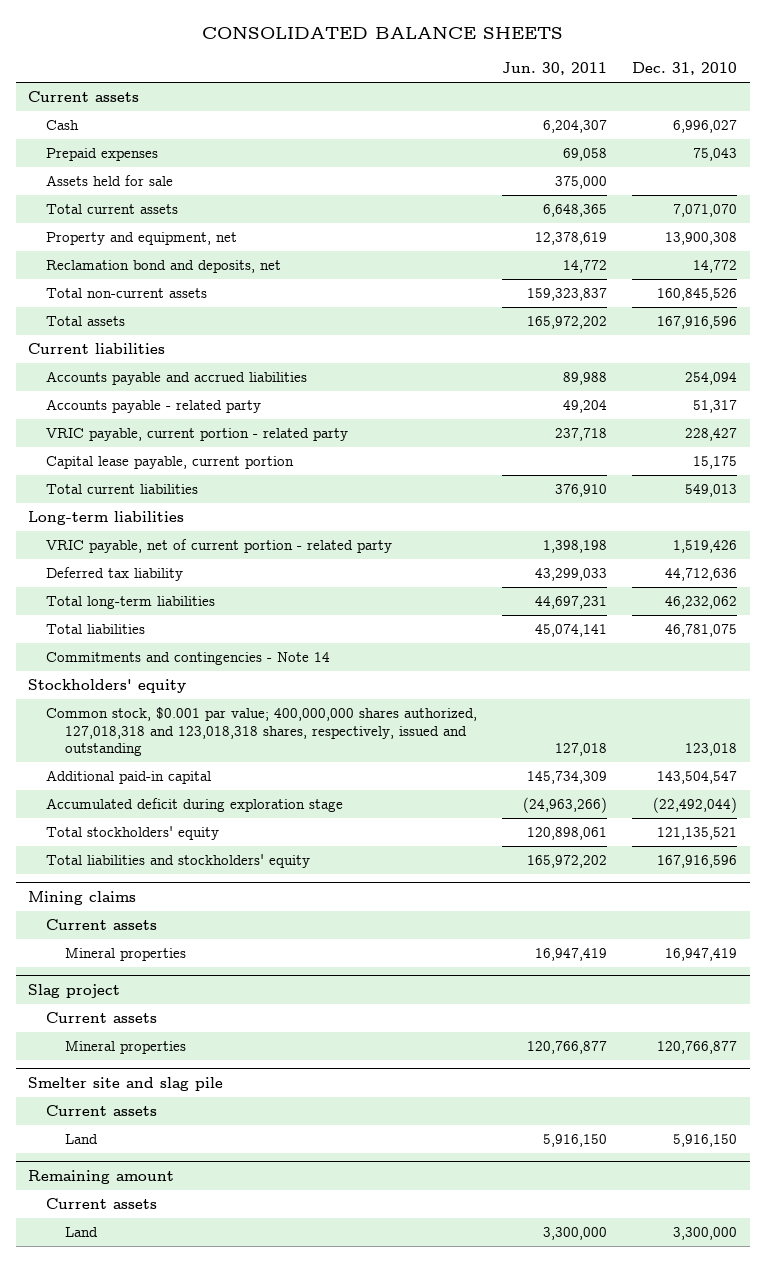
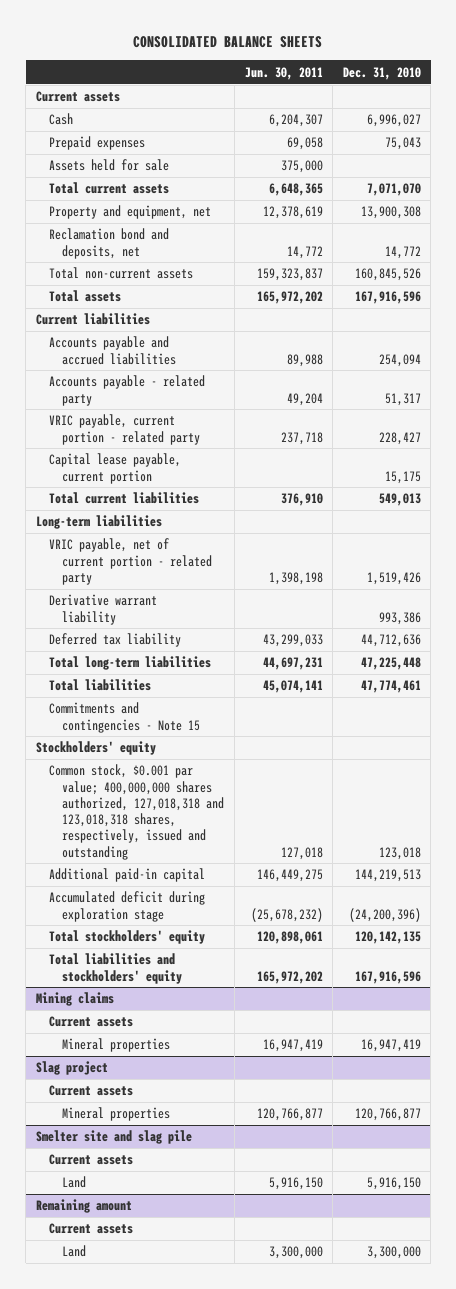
none -> [49,594,158,625] Derivative warrant liability
[665,596,738,610] 46,232,062 -> [360,657,421,671] 47,225,448
[665,624,738,638] 46,781,075 -> [360,680,421,694] 47,774,461
[46,652,331,666] Commitments and contingencies - Note 14 -> [49,702,201,733] Commitments and contingencies - Note 15
[527,771,608,785] 145,734,309 -> [256,869,323,883] 146,449,275
[657,771,738,785] 143,504,547 -> [354,869,421,883] 144,219,513
[523,797,608,814] (24,963,266) -> [250,907,323,922] (25,678,232)
[653,797,738,814] (22,492,044) -> [348,907,421,922] (24,200,396)
[657,827,738,841] 121,135,521 -> [354,931,421,945] 120,142,135

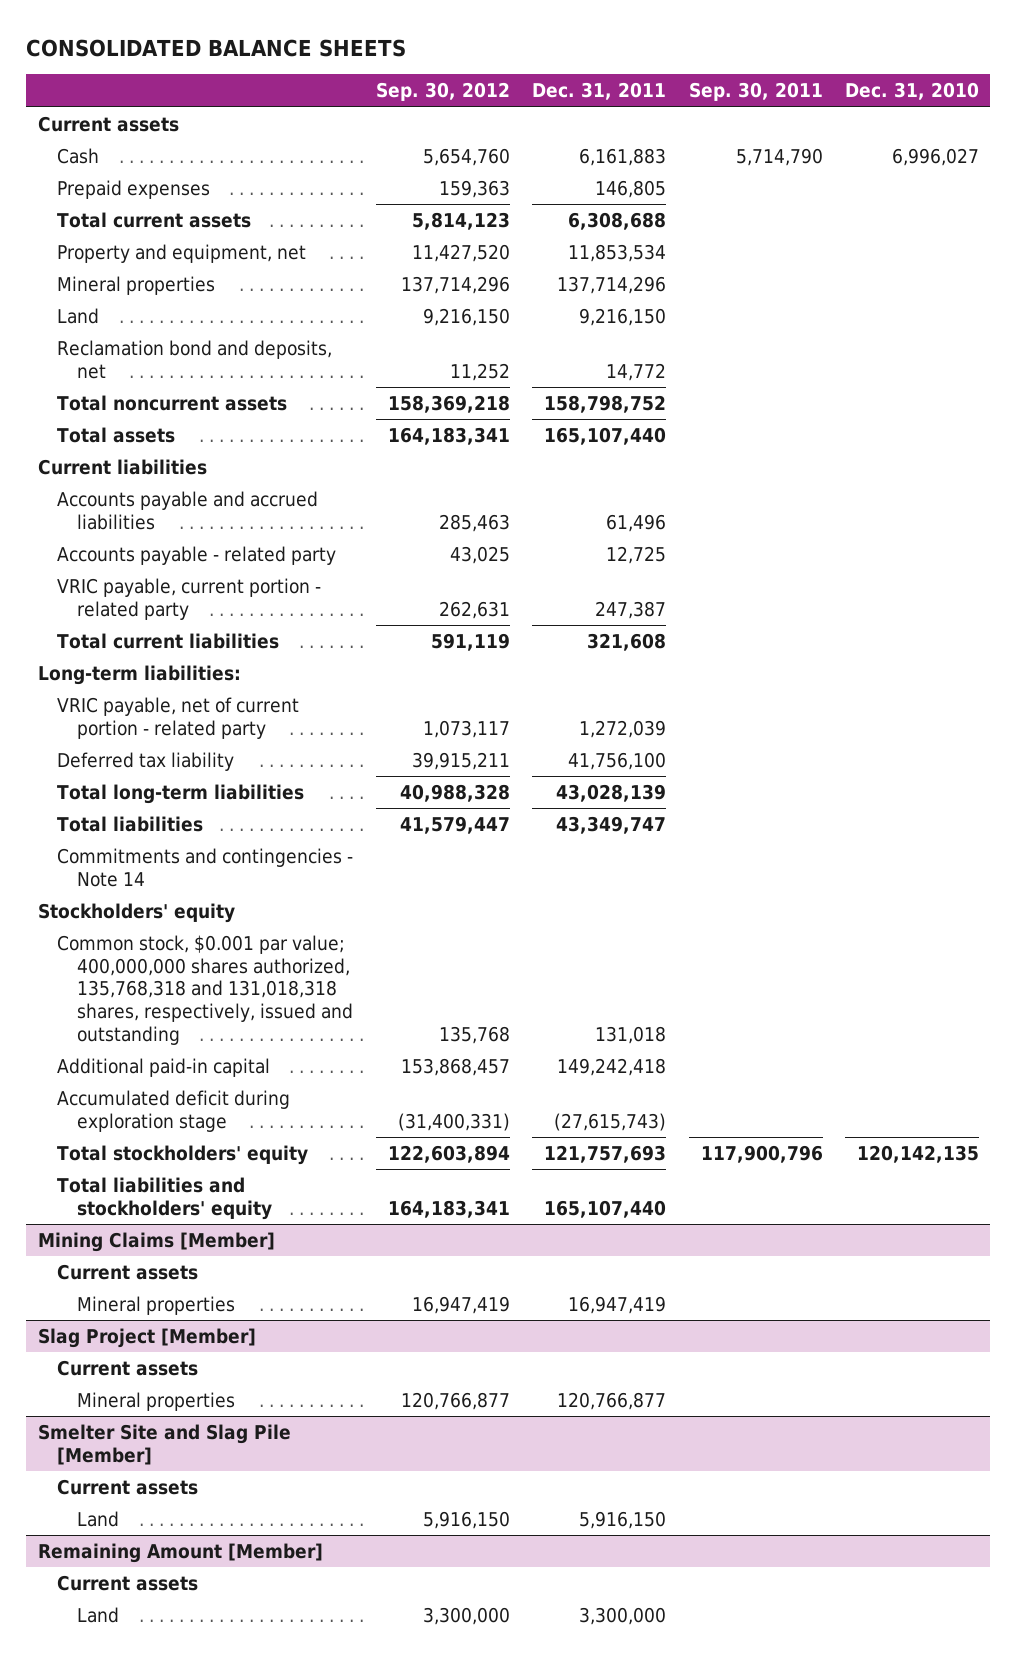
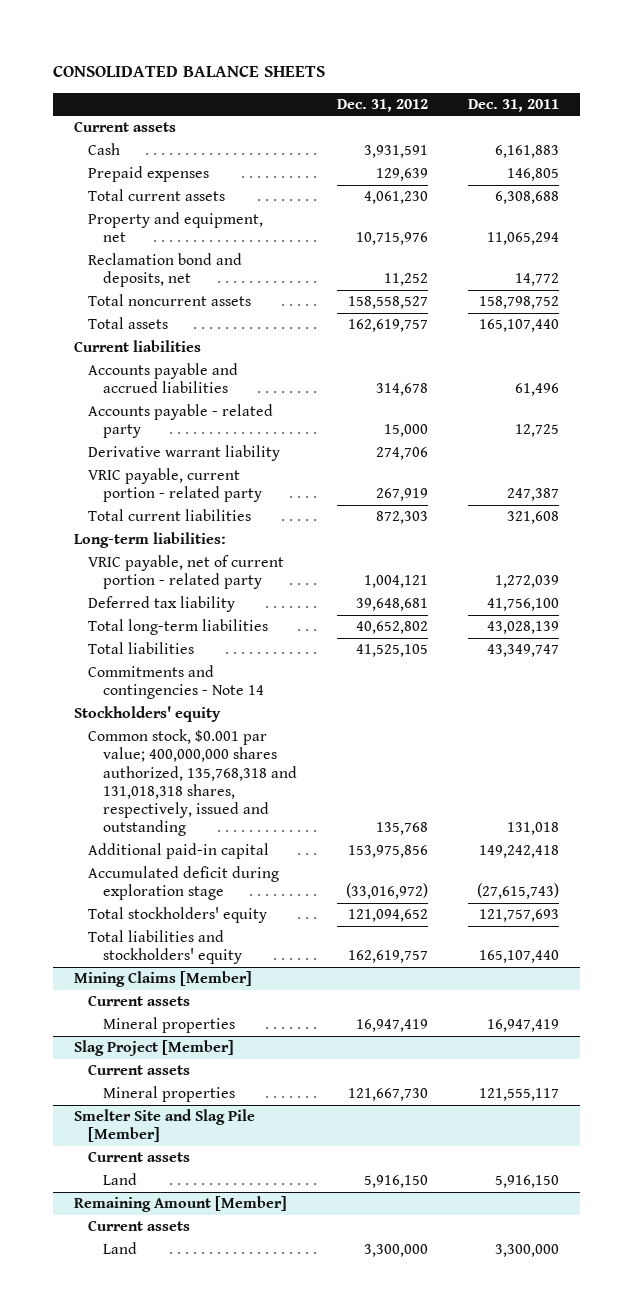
[375,82,510,102] Sep. 30, 2012 -> none
[688,82,823,102] Sep. 30, 2011 -> none
[845,82,980,101] Dec. 31, 2010 -> none
none -> [337,98,429,112] Dec. 31, 2012
[57,276,216,296] Mineral properties -> none
[57,308,100,325] Land -> none
[568,244,667,263] 11,853,534 -> [487,232,560,246] 11,065,294
none -> [88,445,281,462] Derivative warrant liability
[557,1392,667,1411] 120,766,877 -> [479,1088,560,1102] 121,555,117

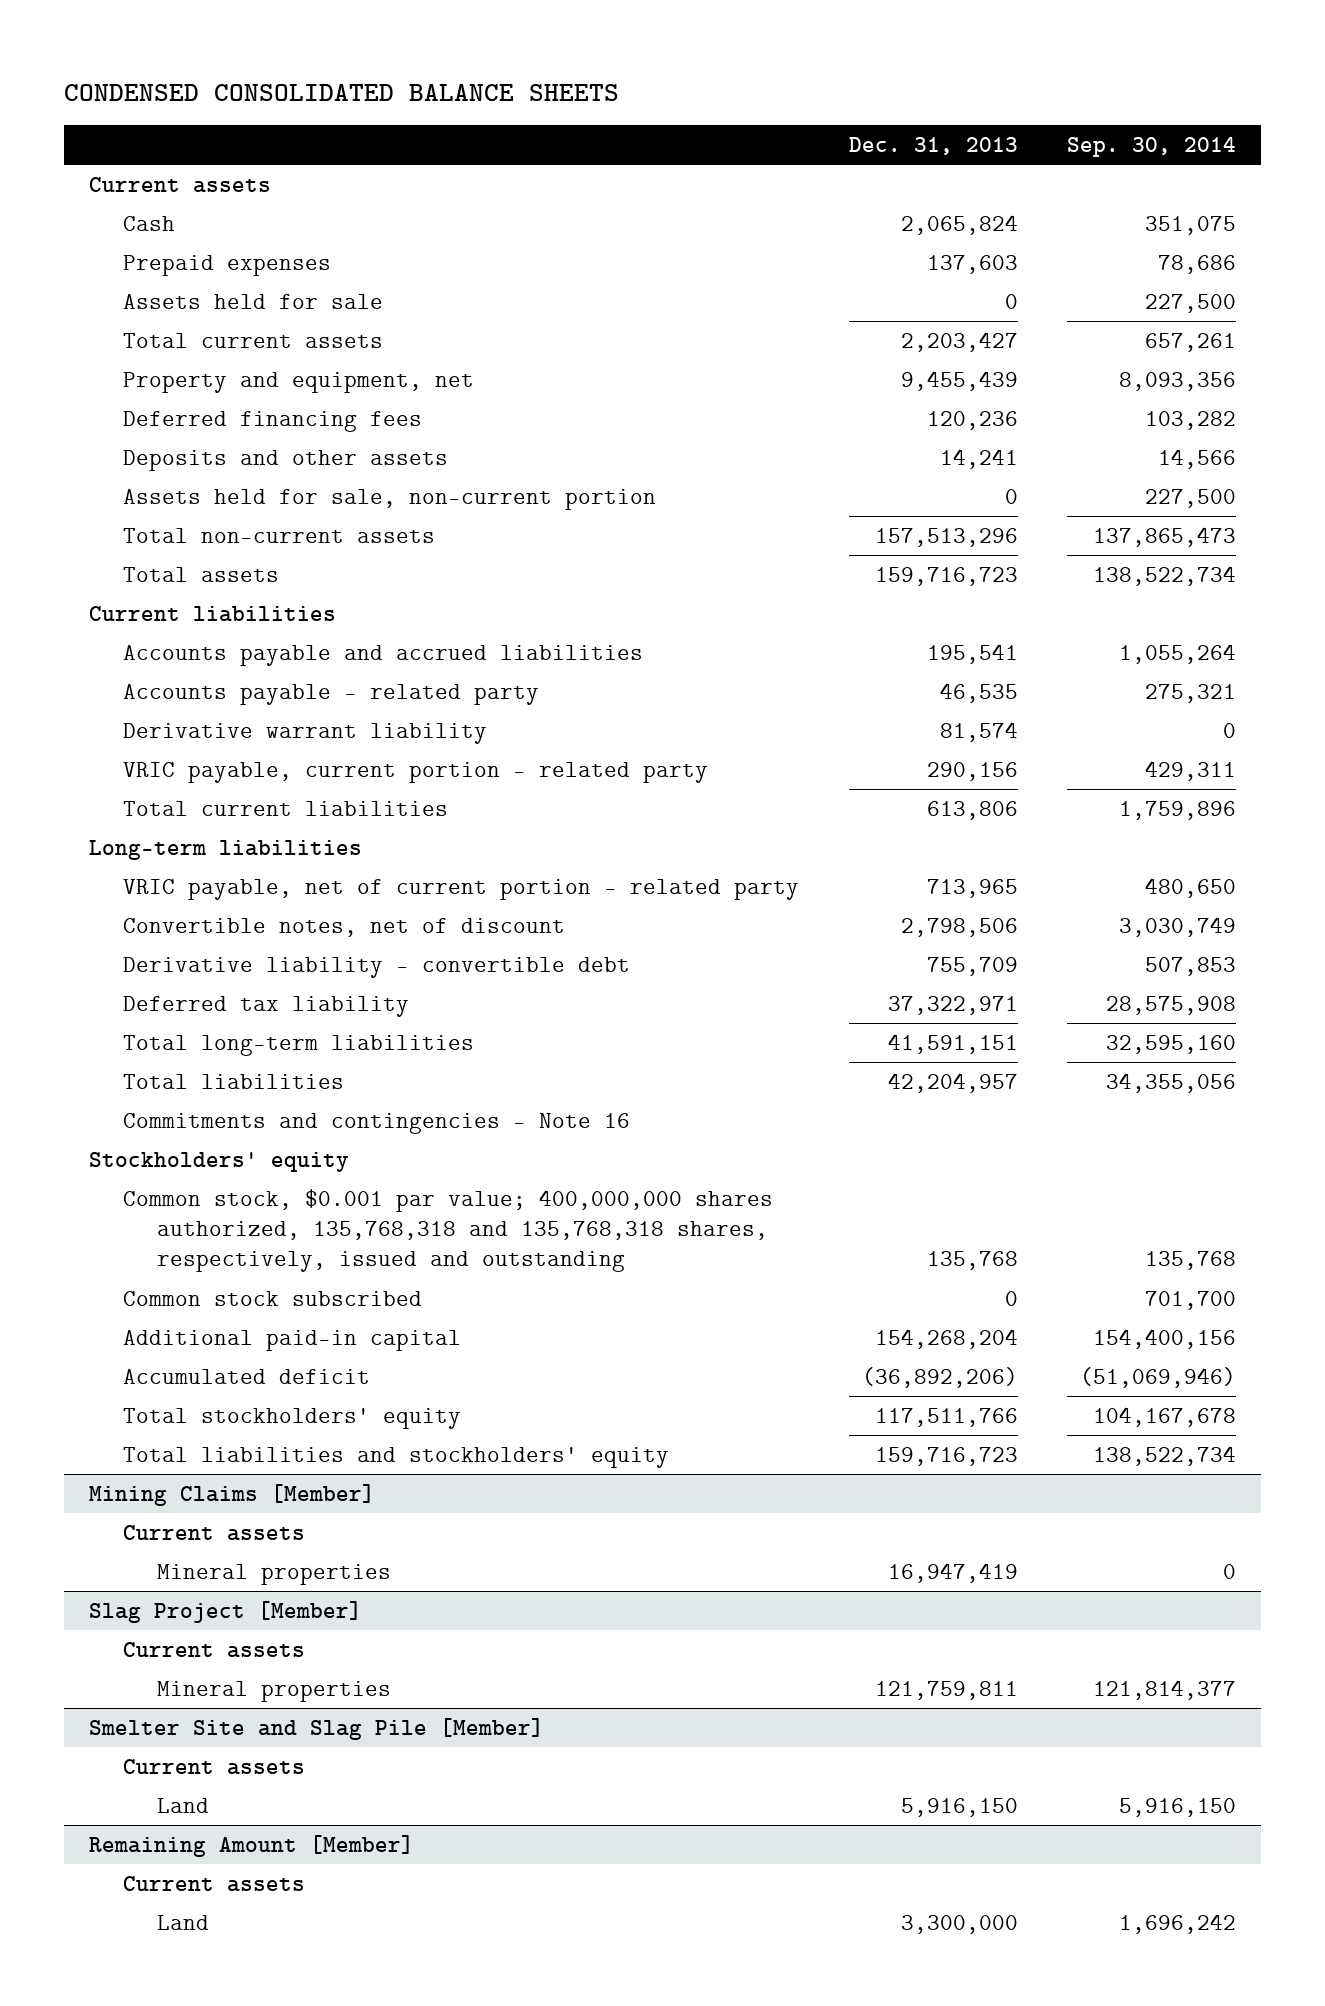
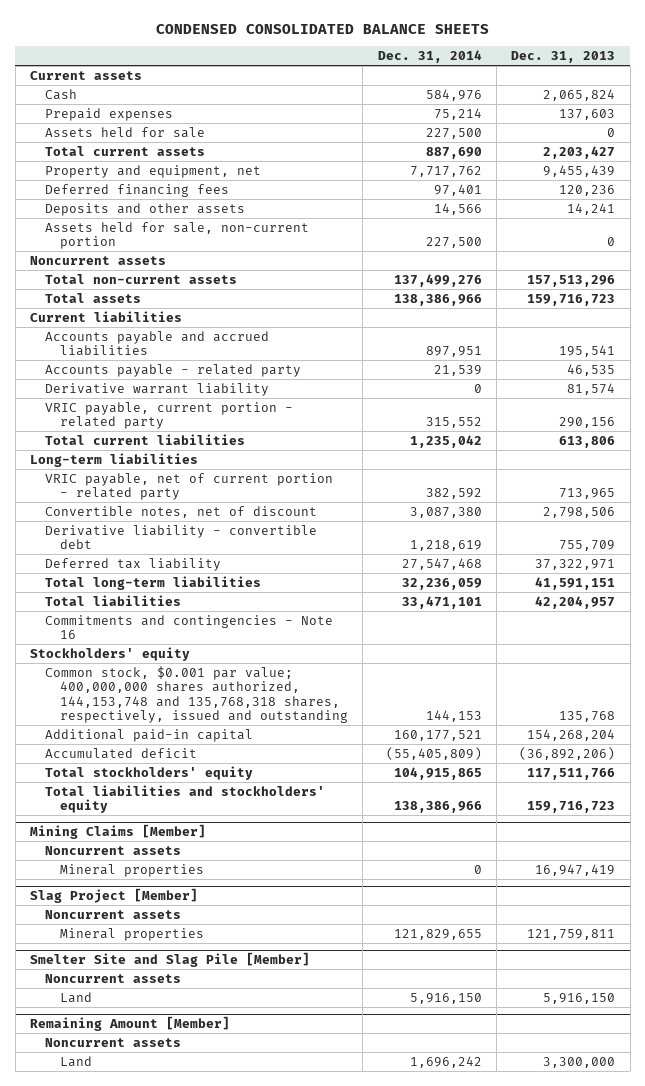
[1067,136,1237,157] Sep. 30, 2014 -> none
none -> [377,50,482,64] Dec. 31, 2014
none -> [29,255,166,265] Noncurrent assets
[122,1290,422,1306] Common stock subscribed -> none
[122,1188,773,1273] Common stock, $0.001 par value; 400,000,000 shares authorized, 135,768,318 and 135,768,318 shares, respectively, issued and outstanding -> [45,665,349,724] Common stock, $0.001 par value; 400,000,000 shares authorized, 144,153,748 and 135,768,318 shares, respectively, issued and outstanding
[122,1524,305,1541] Current assets -> none
none -> [45,845,182,855] Noncurrent assets
[122,1641,305,1658] Current assets -> none
none -> [45,909,182,919] Noncurrent assets
[122,1758,305,1775] Current assets -> none
none -> [45,973,182,983] Noncurrent assets
[122,1875,305,1892] Current assets -> none
none -> [45,1037,182,1047] Noncurrent assets

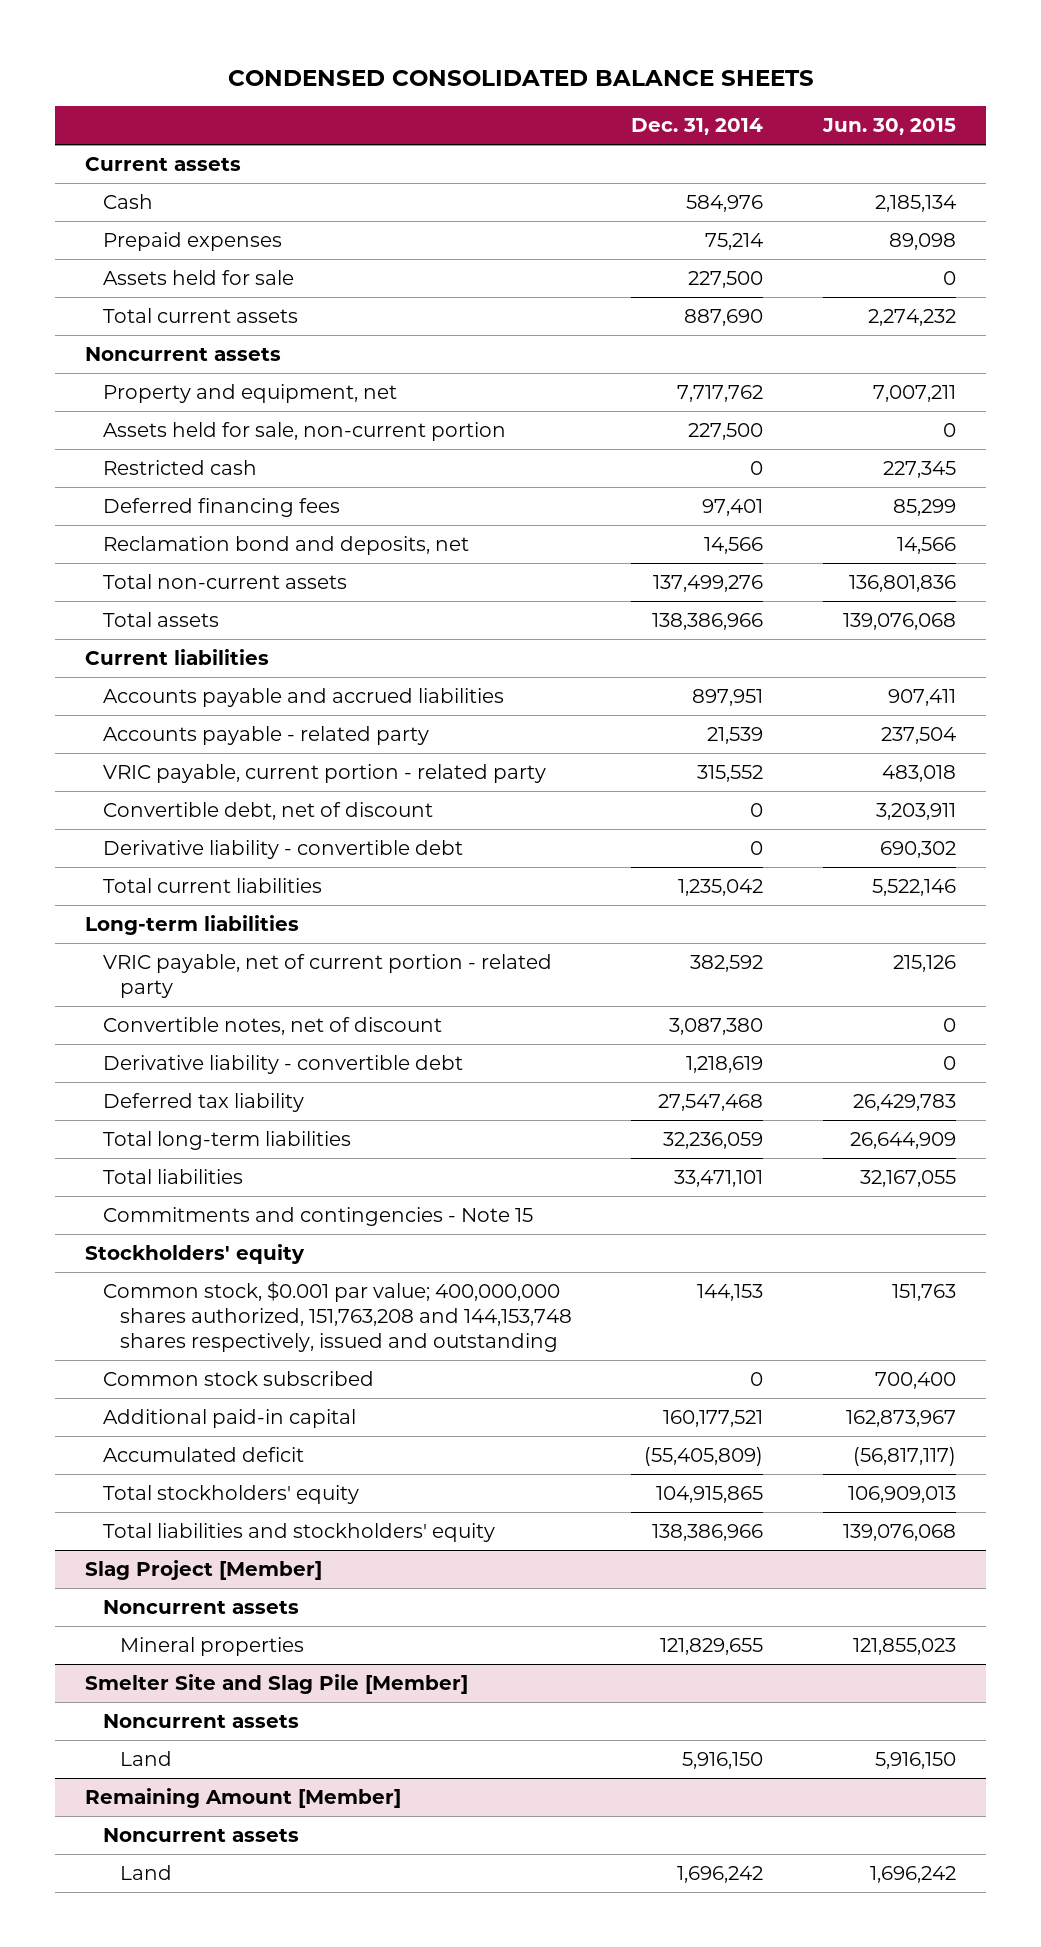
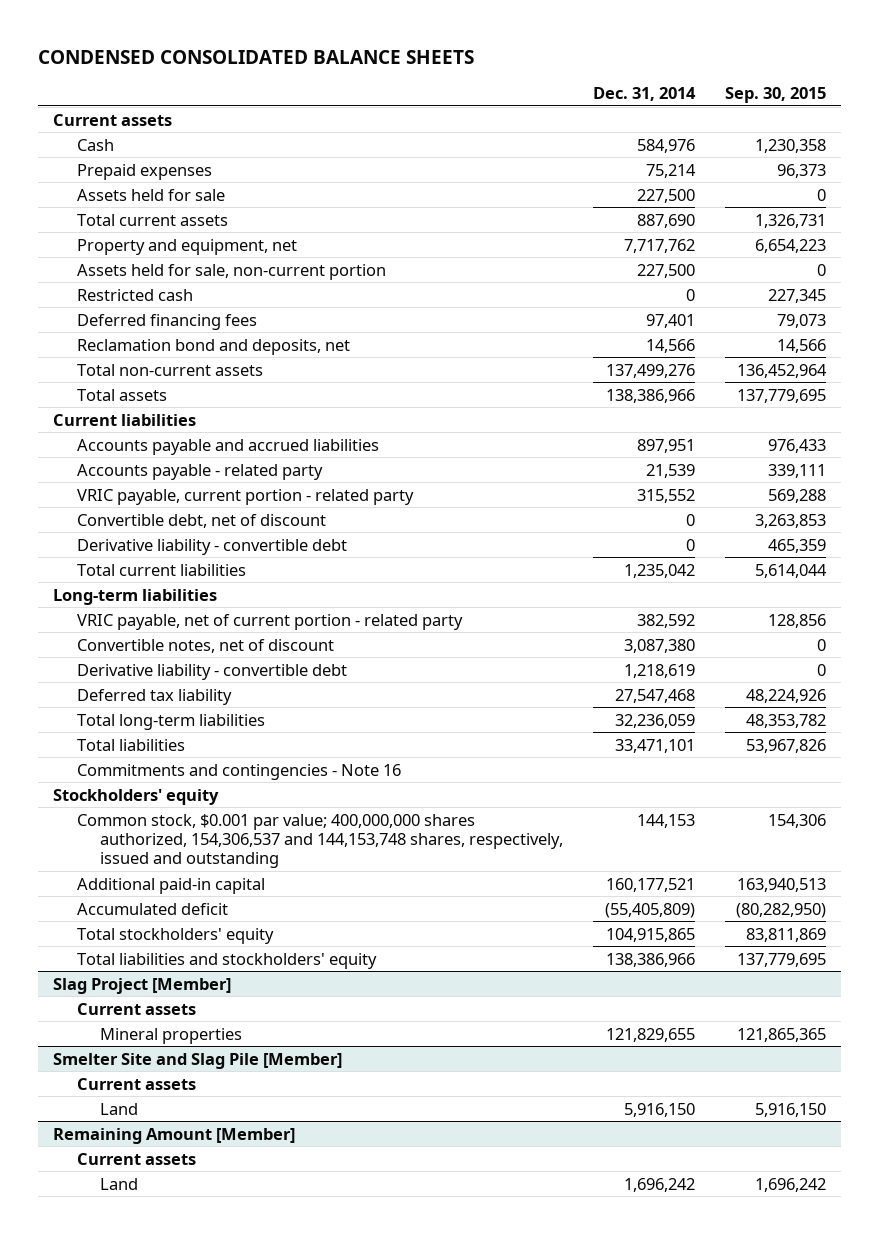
[822,118,957,136] Jun. 30, 2015 -> none
none -> [724,87,826,104] Sep. 30, 2015
[85,347,282,362] Noncurrent assets -> none
[102,1207,533,1227] Commitments and contingencies - Note 15 -> [76,763,401,780] Commitments and contingencies - Note 16
[102,1371,374,1387] Common stock subscribed -> none
[102,1281,572,1352] Common stock, $0.001 par value; 400,000,000 shares authorized, 151,763,208 and 144,153,748 shares respectively, issued and outstanding -> [76,813,564,869] Common stock, $0.001 par value; 400,000,000 shares authorized, 154,306,537 and 144,153,748 shares, respectively, issued and outstanding
[102,1600,299,1615] Noncurrent assets -> none
none -> [76,1002,196,1015] Current assets
[102,1714,299,1729] Noncurrent assets -> none
none -> [76,1077,196,1090] Current assets
[102,1828,299,1843] Noncurrent assets -> none
none -> [76,1152,196,1165] Current assets

